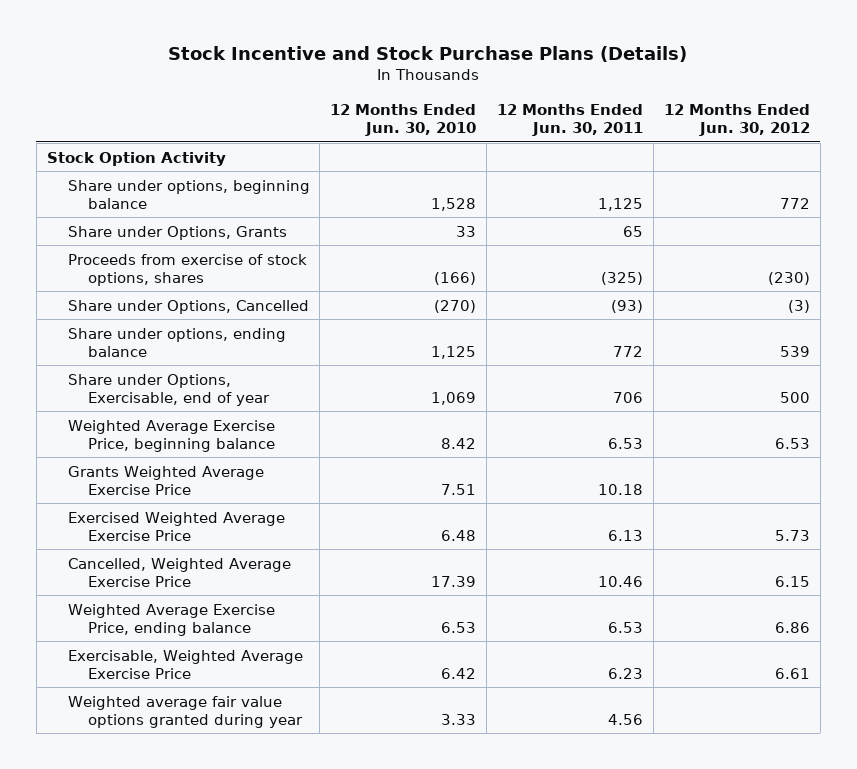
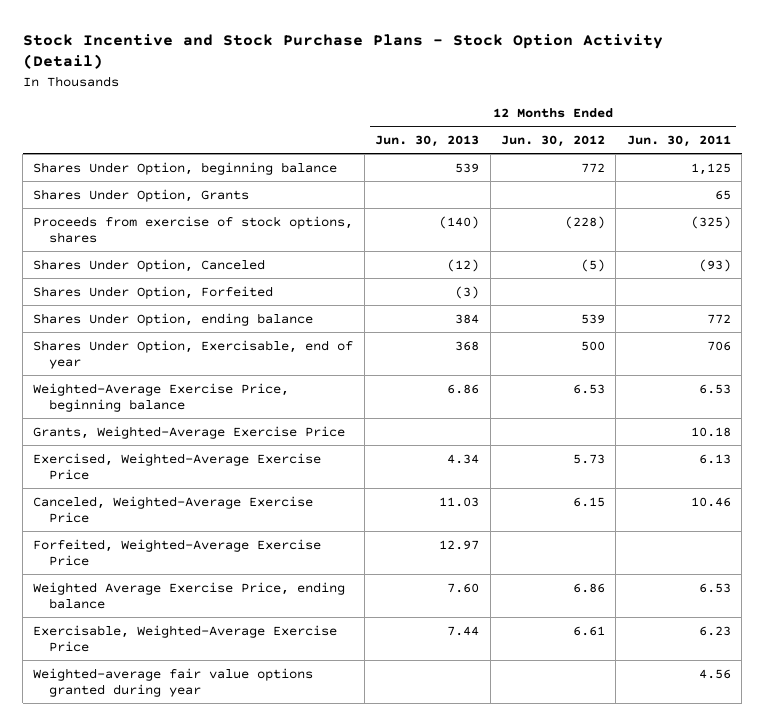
[168,45,688,62] Stock Incentive and Stock Purchase Plans (Details) -> [22,33,663,70] Stock Incentive and Stock Purchase Plans - Stock Option Activity (Detail)
[330,103,477,136] 12 Months Ended Jun. 30, 2010 -> none
none -> [375,135,480,148] Jun. 30, 2013
[46,151,226,166] Stock Option Activity -> none
[67,179,310,209] Share under options, beginning balance -> [33,161,338,175] Shares Under Option, beginning balance
[67,225,287,240] Share under Options, Grants -> [33,188,250,202] Shares Under Option, Grants
[767,271,810,285] (230) -> [564,215,605,229] (228)
[67,299,309,314] Share under Options, Cancelled -> [33,258,266,272] Shares Under Option, Canceled
[787,299,810,313] (3) -> [580,258,605,272] (5)
none -> [33,285,274,299] Shares Under Option, Forfeited
[67,327,286,357] Share under options, ending balance -> [33,312,314,326] Shares Under Option, ending balance
[67,373,271,406] Share under Options, Exercisable, end of year -> [33,339,354,370] Shares Under Option, Exercisable, end of year
[67,419,276,452] Weighted Average Exercise Price, beginning balance -> [33,382,290,413] Weighted-Average Exercise Price, beginning balance
[67,465,264,495] Grants Weighted Average Exercise Price -> [33,425,346,439] Grants, Weighted-Average Exercise Price
[67,511,285,541] Exercised Weighted Average Exercise Price -> [33,452,322,481] Exercised, Weighted-Average Exercise Price
[67,557,291,587] Cancelled, Weighted Average Exercise Price -> [33,495,314,524] Canceled, Weighted-Average Exercise Price
none -> [33,538,322,567] Forfeited, Weighted-Average Exercise Price
[67,649,303,679] Exercisable, Weighted Average Exercise Price -> [33,624,338,653] Exercisable, Weighted-Average Exercise Price
[67,695,304,728] Weighted average fair value options granted during year -> [33,667,314,698] Weighted-average fair value options granted during year

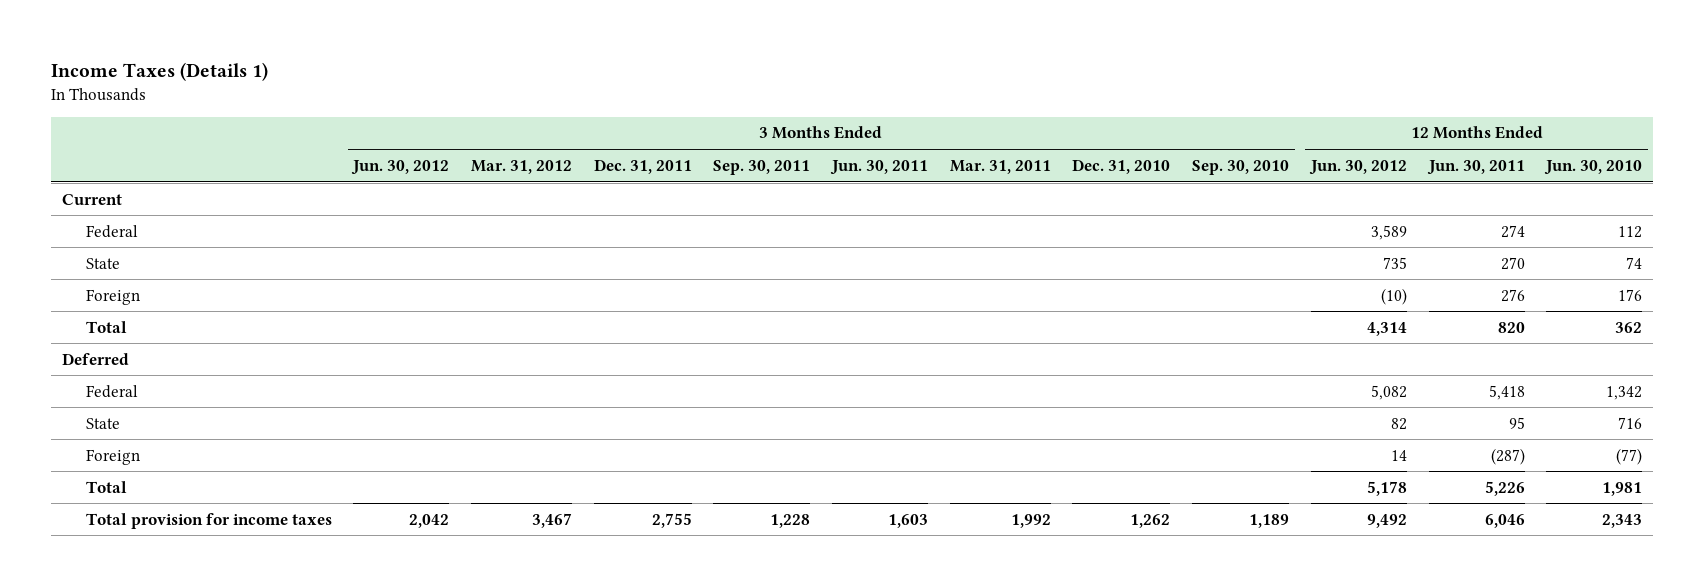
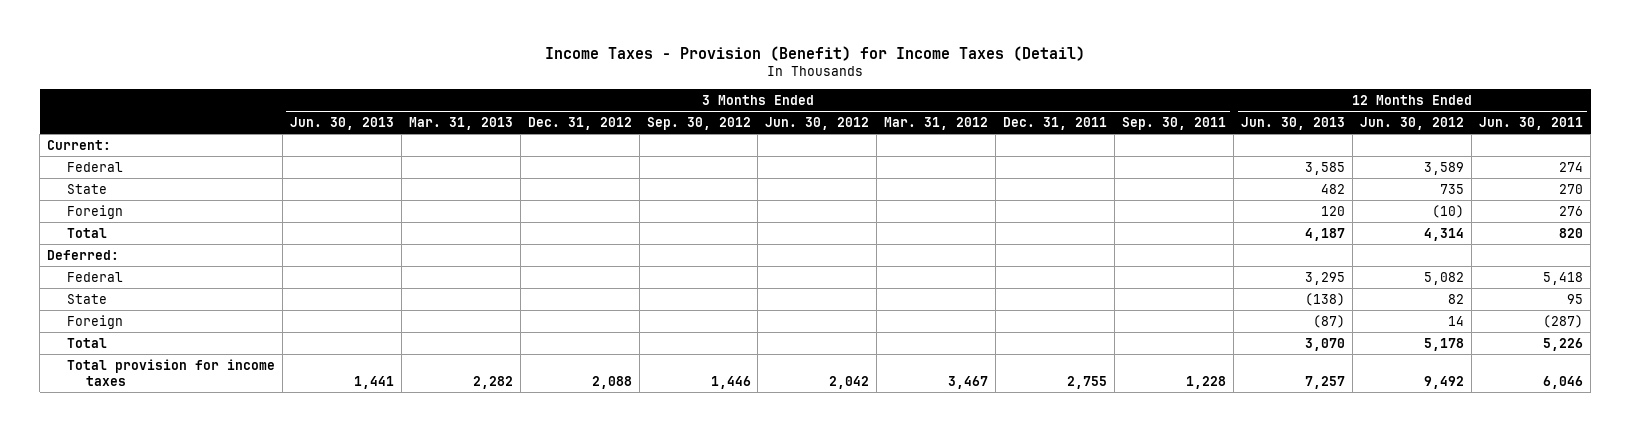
[51,62,269,82] Income Taxes (Details 1) -> [545,46,1086,62] Income Taxes - Provision (Benefit) for Income Taxes (Detail)
[830,159,929,175] Jun. 30, 2011 -> none
[949,159,1051,174] Mar. 31, 2011 -> none
[1072,158,1171,174] Dec. 31, 2010 -> none
[1192,159,1290,175] Sep. 30, 2010 -> none
[1544,159,1643,175] Jun. 30, 2010 -> none
none -> [289,116,394,130] Jun. 30, 2013
none -> [408,116,513,130] Mar. 31, 2013
none -> [527,116,632,130] Dec. 31, 2012
none -> [646,116,751,130] Sep. 30, 2012
none -> [1241,116,1346,130] Jun. 30, 2013
[61,193,122,205] Current -> [47,139,112,150] Current:
[61,352,129,365] Deferred -> [47,249,120,260] Deferred:

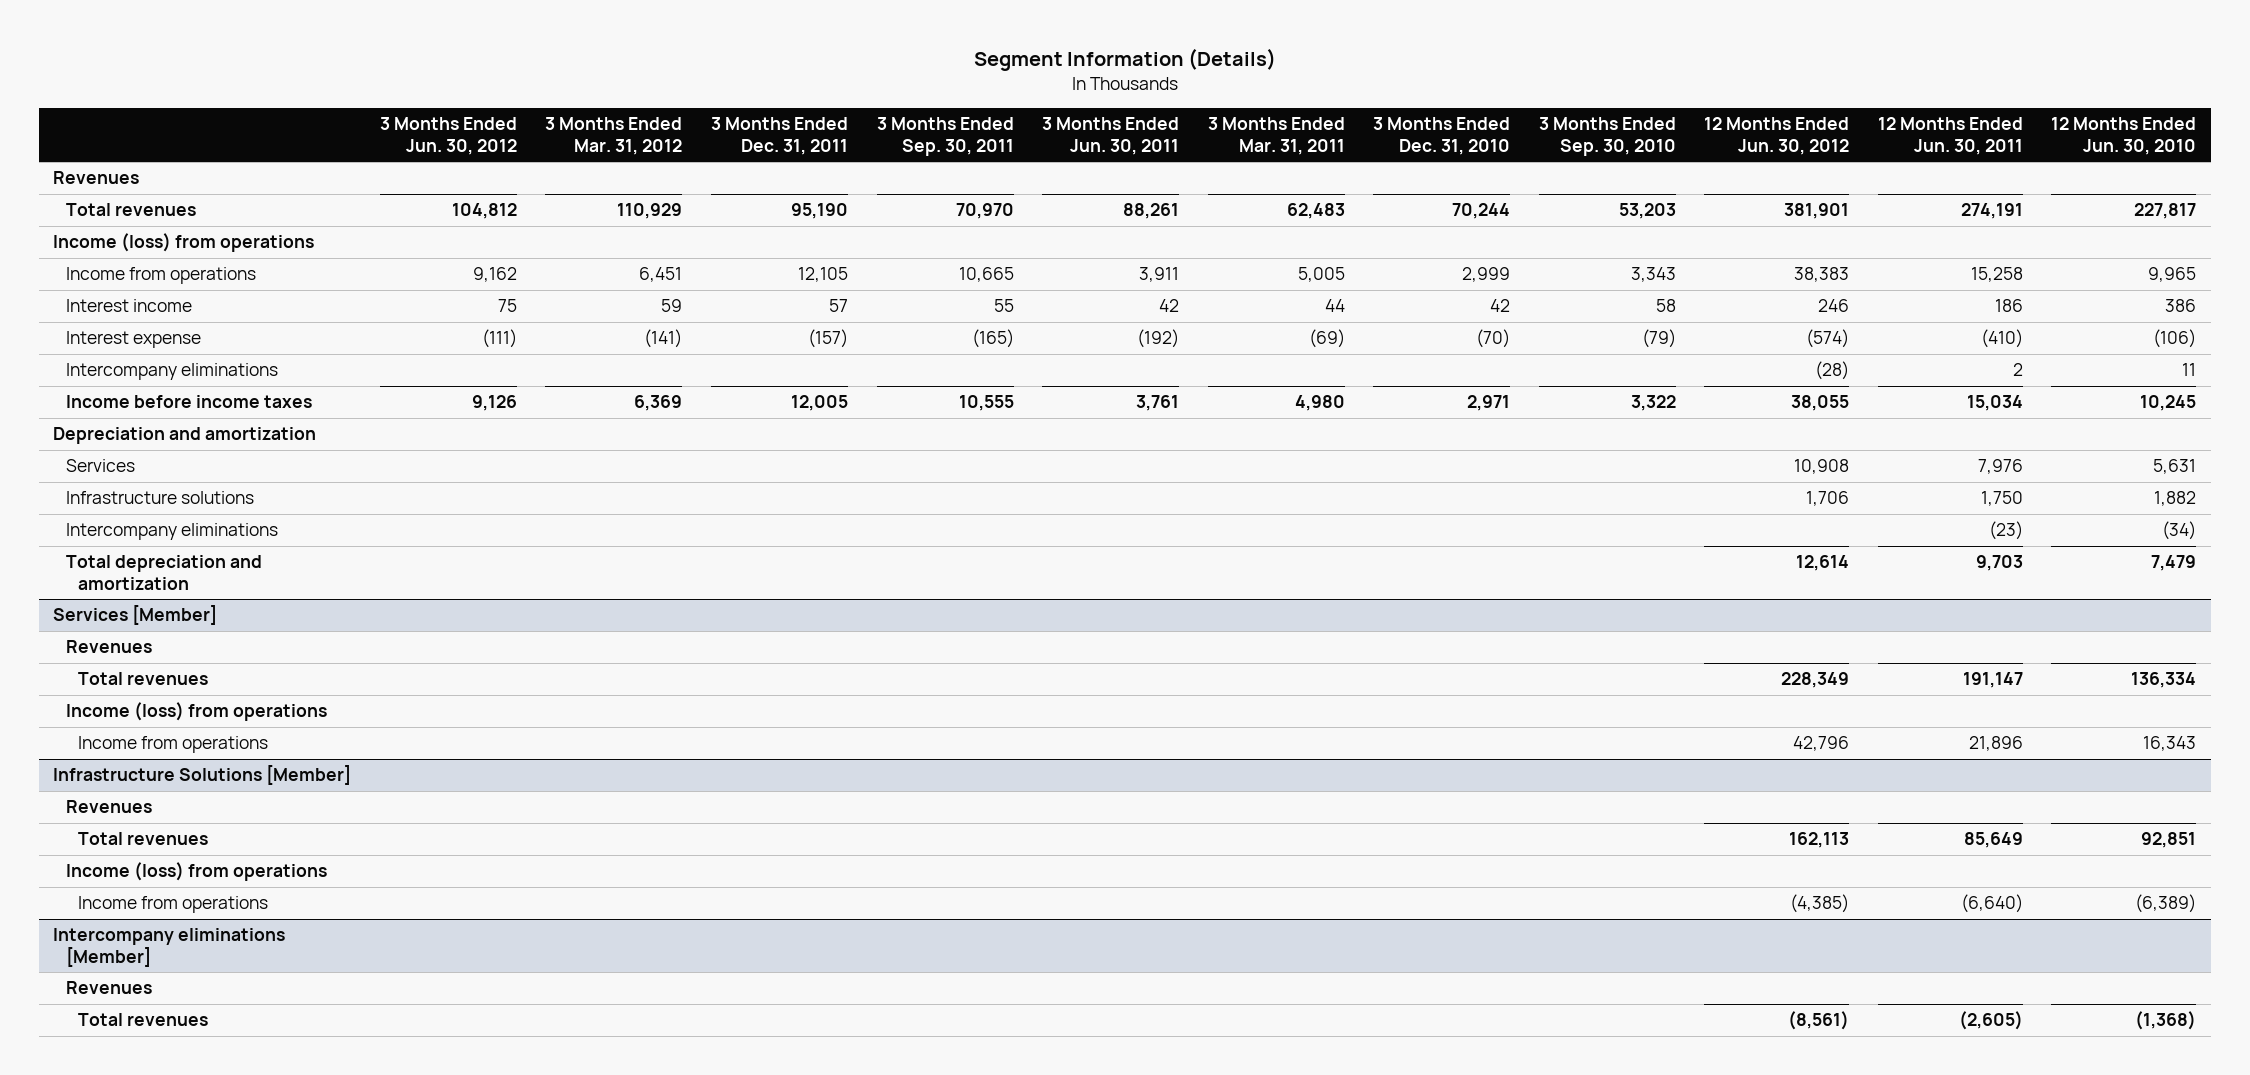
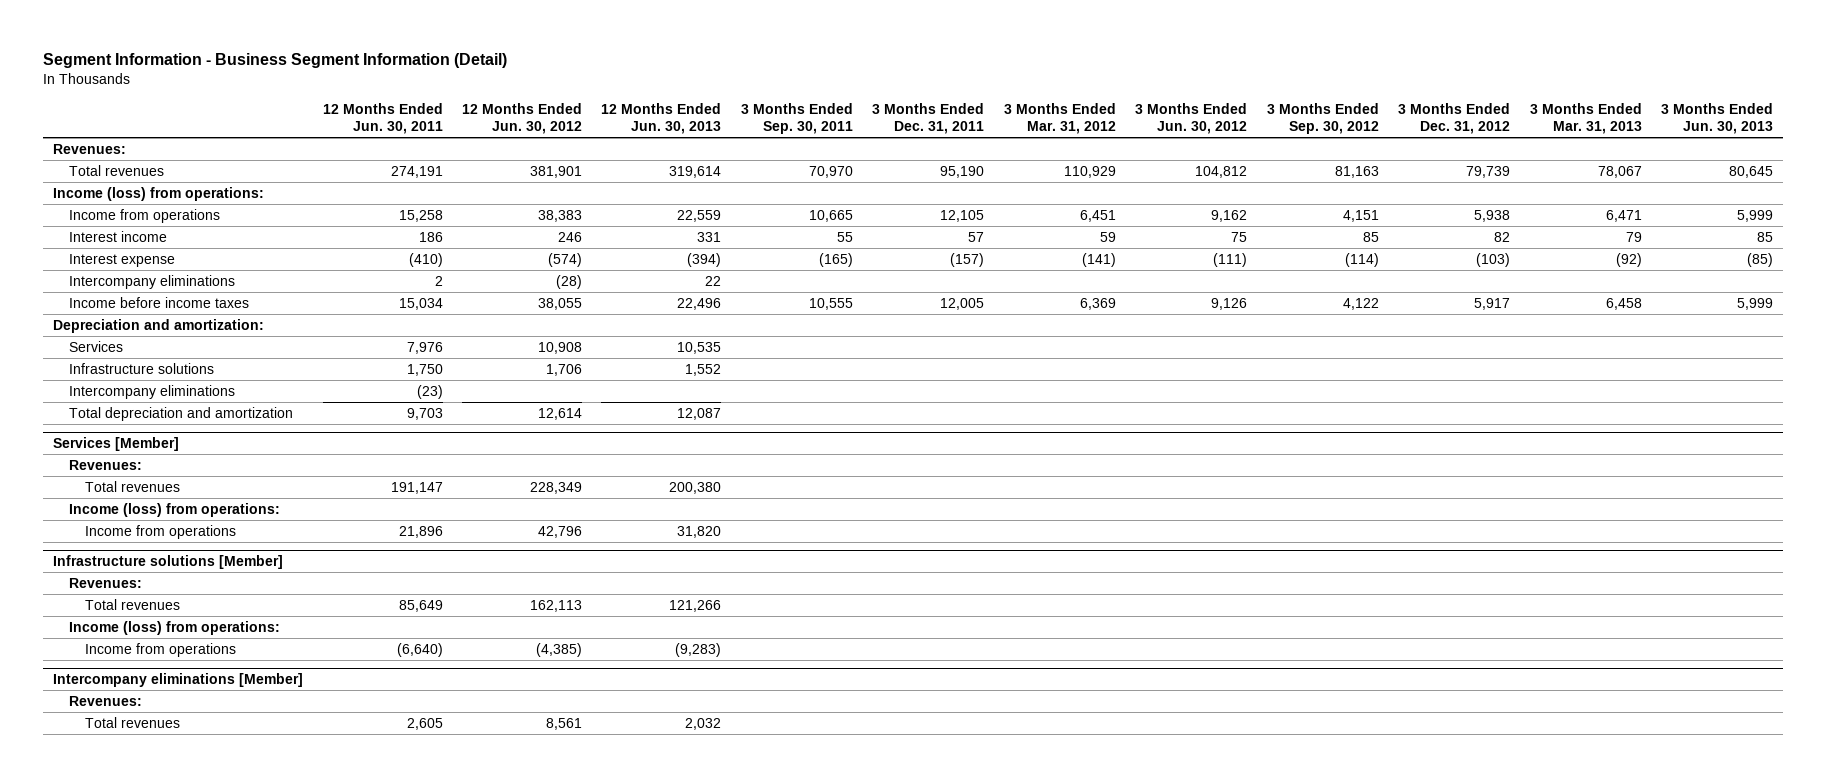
[973,48,1276,72] Segment Information (Details) -> [43,53,508,69] Segment Information - Business Segment Information (Detail)
[1042,117,1180,155] 3 Months Ended Jun. 30, 2011 -> none
[1207,117,1345,155] 3 Months Ended Mar. 31, 2011 -> none
[1373,117,1511,155] 3 Months Ended Dec. 31, 2010 -> none
[1538,117,1676,156] 3 Months Ended Sep. 30, 2010 -> none
[2051,117,2197,155] 12 Months Ended Jun. 30, 2010 -> none
none -> [601,103,722,135] 12 Months Ended Jun. 30, 2013
none -> [1266,103,1379,135] 3 Months Ended Sep. 30, 2012
none -> [1398,103,1511,135] 3 Months Ended Dec. 31, 2012
none -> [1529,103,1642,135] 3 Months Ended Mar. 31, 2013
none -> [1661,103,1774,135] 3 Months Ended Jun. 30, 2013
[53,171,140,185] Revenues -> [53,143,127,154] Revenues:
[53,233,315,253] Income (loss) from operations -> [53,186,265,201] Income (loss) from operations:
[53,427,317,445] Depreciation and amortization -> [53,318,265,333] Depreciation and amortization:
[65,640,152,654] Revenues -> [69,459,143,470] Revenues:
[65,702,327,722] Income (loss) from operations -> [69,502,281,517] Income (loss) from operations:
[53,765,352,786] Infrastructure Solutions [Member] -> [53,555,284,570] Infrastructure solutions [Member]
[65,800,152,814] Revenues -> [69,577,143,588] Revenues:
[65,862,327,882] Income (loss) from operations -> [69,620,281,635] Income (loss) from operations:
[65,981,152,995] Revenues -> [69,695,143,706] Revenues:
[1788,1011,1850,1031] (8,561) -> [546,717,583,730] 8,561
[1958,1011,2023,1031] (2,605) -> [406,717,443,730] 2,605

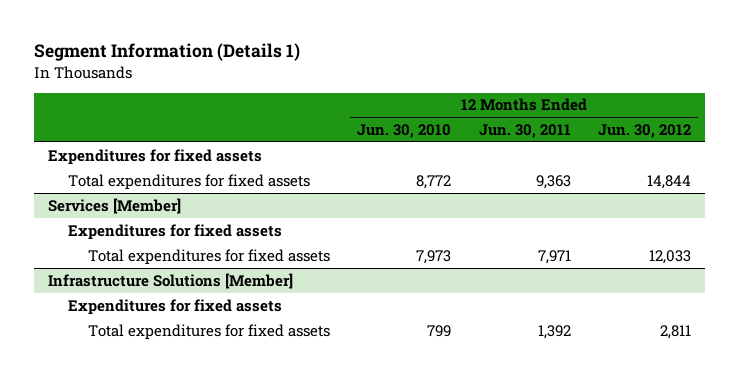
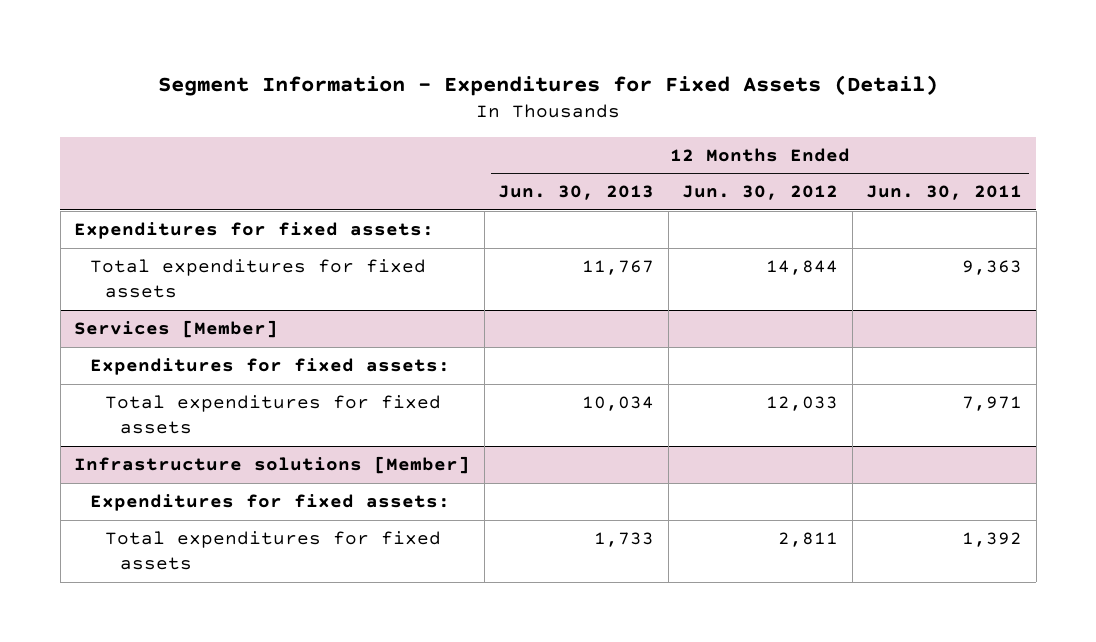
[33,43,300,62] Segment Information (Details 1) -> [158,74,939,96] Segment Information - Expenditures for Fixed Assets (Detail)
[357,123,452,138] Jun. 30, 2010 -> none
none -> [498,185,655,201] Jun. 30, 2013
[47,148,262,165] Expenditures for fixed assets -> [74,222,435,240] Expenditures for fixed assets:
[67,223,282,240] Expenditures for fixed assets -> [89,358,450,376] Expenditures for fixed assets:
[47,272,293,289] Infrastructure Solutions [Member] -> [74,456,471,475] Infrastructure solutions [Member]
[67,298,282,315] Expenditures for fixed assets -> [89,494,450,512] Expenditures for fixed assets:

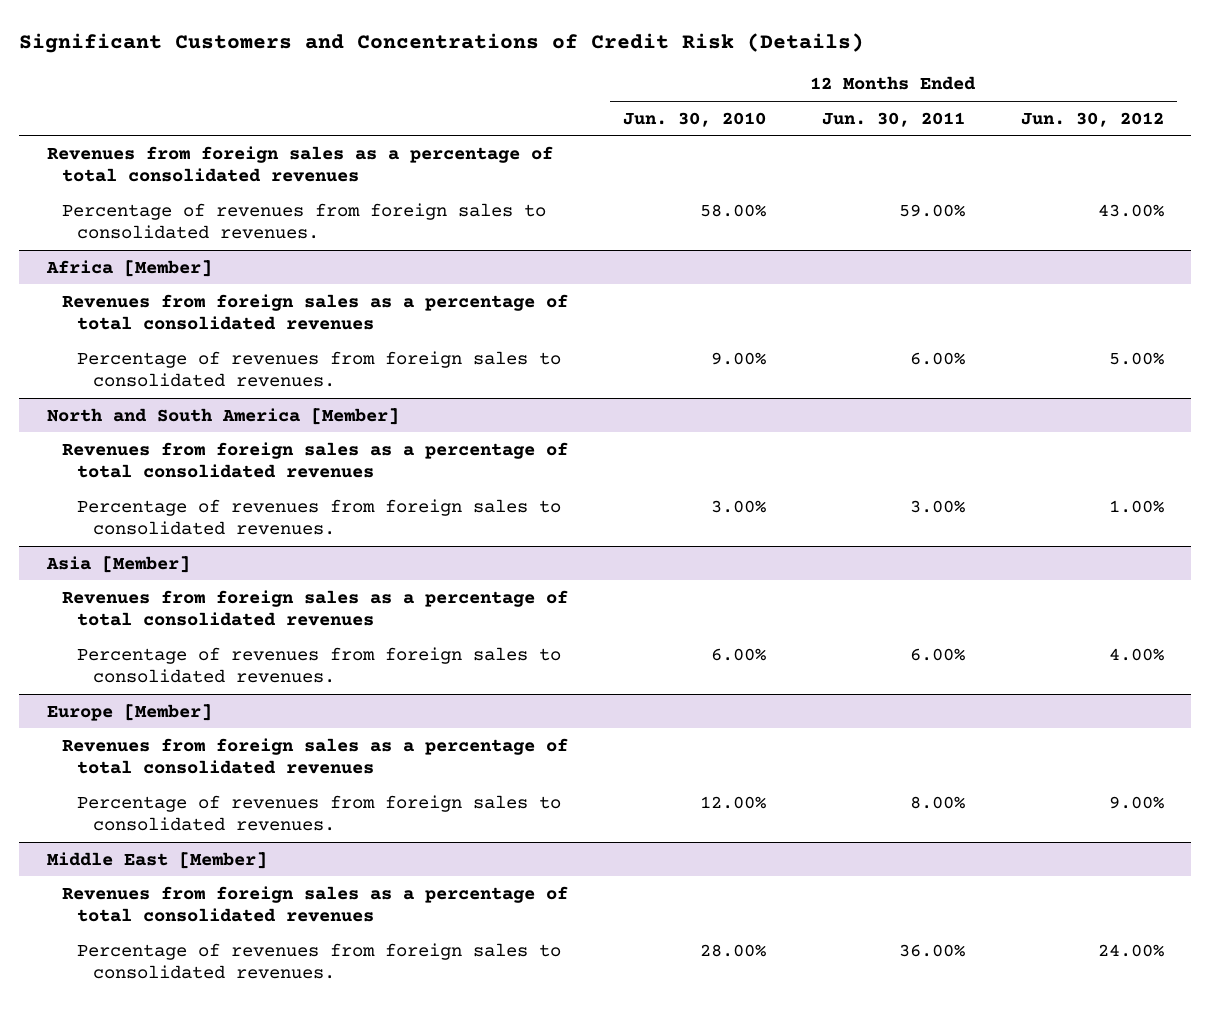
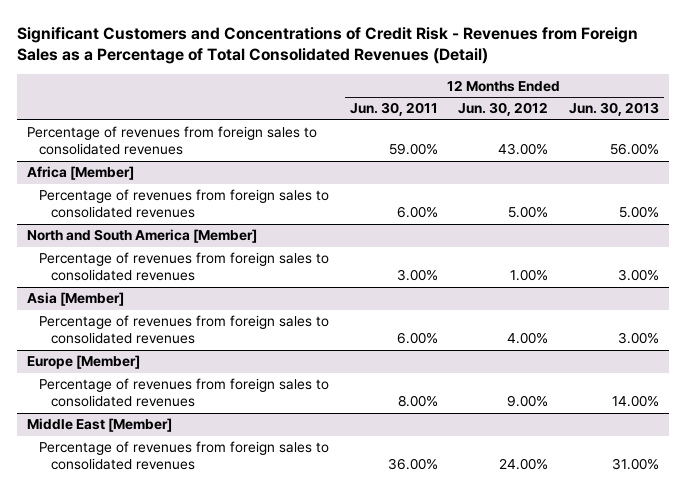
[18,33,864,54] Significant Customers and Concentrations of Credit Risk (Details) -> [17,26,639,65] Significant Customers and Concentrations of Credit Risk - Revenues from Foreign Sales as a Percentage of Total Consolidated Revenues (Detail)
[623,111,767,127] Jun. 30, 2010 -> none
none -> [568,102,659,117] Jun. 30, 2013
[46,145,553,182] Revenues from foreign sales as a percentage of total consolidated revenues -> none
[61,202,546,239] Percentage of revenues from foreign sales to consolidated revenues. -> [27,126,318,156] Percentage of revenues from foreign sales to consolidated revenues
[61,293,568,330] Revenues from foreign sales as a percentage of total consolidated revenues -> none
[77,350,562,387] Percentage of revenues from foreign sales to consolidated revenues. -> [39,189,330,219] Percentage of revenues from foreign sales to consolidated revenues
[61,441,568,478] Revenues from foreign sales as a percentage of total consolidated revenues -> none
[77,498,562,535] Percentage of revenues from foreign sales to consolidated revenues. -> [39,252,330,282] Percentage of revenues from foreign sales to consolidated revenues
[61,589,568,626] Revenues from foreign sales as a percentage of total consolidated revenues -> none
[77,646,562,683] Percentage of revenues from foreign sales to consolidated revenues. -> [39,315,330,345] Percentage of revenues from foreign sales to consolidated revenues
[61,737,568,774] Revenues from foreign sales as a percentage of total consolidated revenues -> none
[77,794,562,831] Percentage of revenues from foreign sales to consolidated revenues. -> [39,378,330,408] Percentage of revenues from foreign sales to consolidated revenues
[61,885,568,922] Revenues from foreign sales as a percentage of total consolidated revenues -> none
[77,942,562,979] Percentage of revenues from foreign sales to consolidated revenues. -> [39,441,330,471] Percentage of revenues from foreign sales to consolidated revenues

